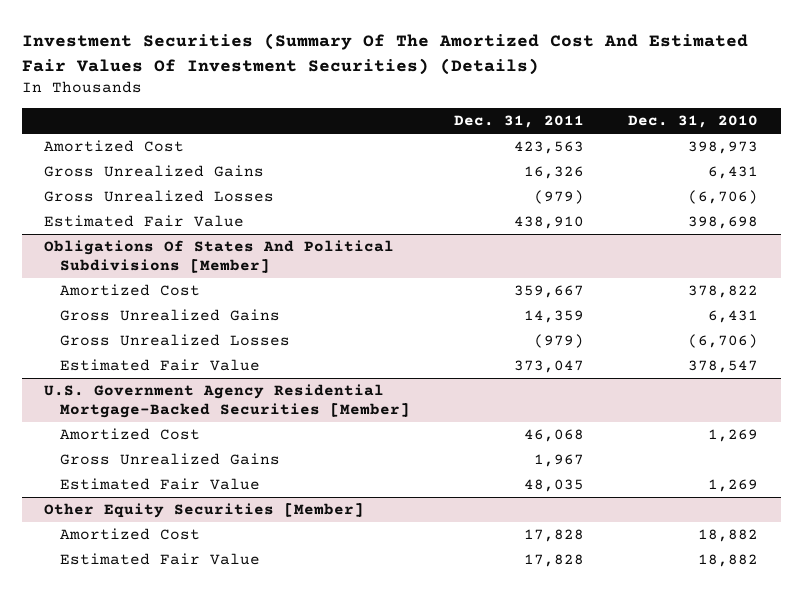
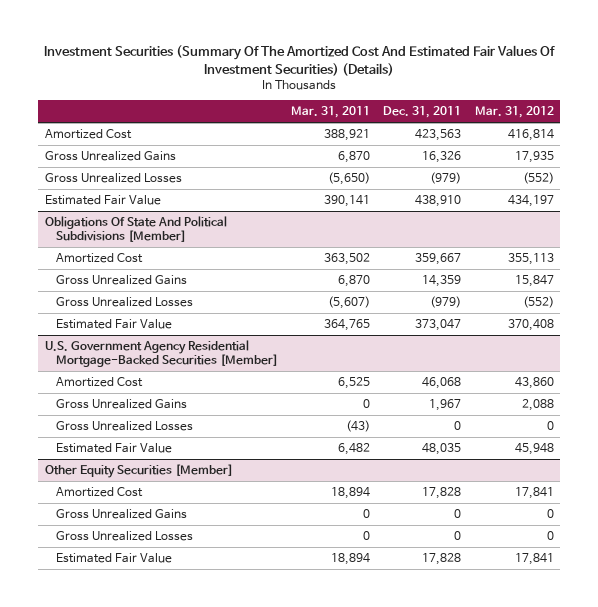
[628,115,759,129] Dec. 31, 2010 -> none
none -> [291,106,371,119] Mar. 31, 2011
none -> [474,106,554,119] Mar. 31, 2012
[43,240,394,274] Obligations Of States And Political Subdivisions [Member] -> [44,215,227,242] Obligations Of State And Political Subdivisions [Member]
none -> [55,420,193,431] Gross Unrealized Losses
none -> [55,508,187,519] Gross Unrealized Gains
none -> [55,530,193,541] Gross Unrealized Losses

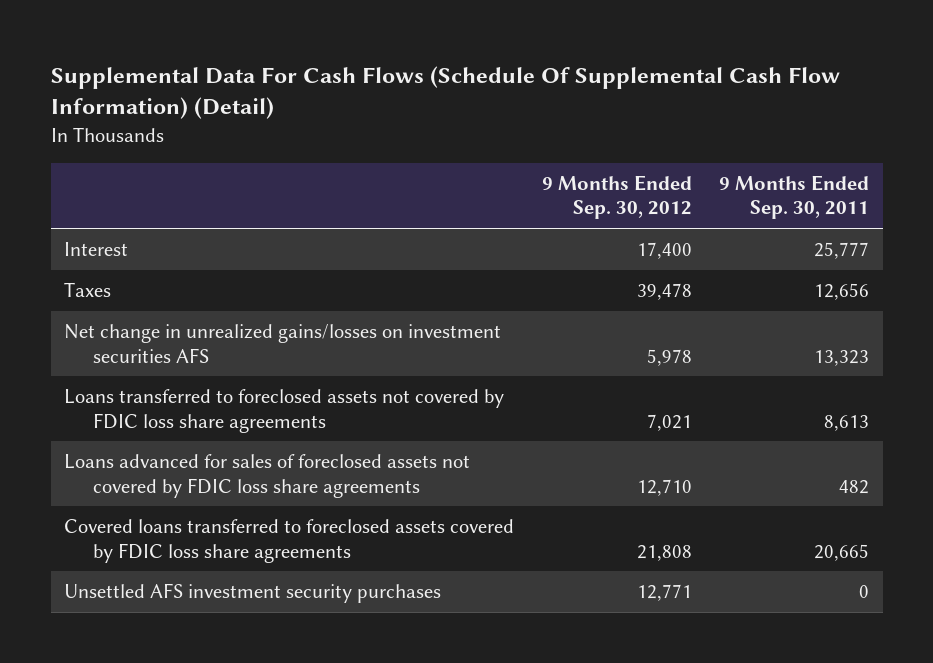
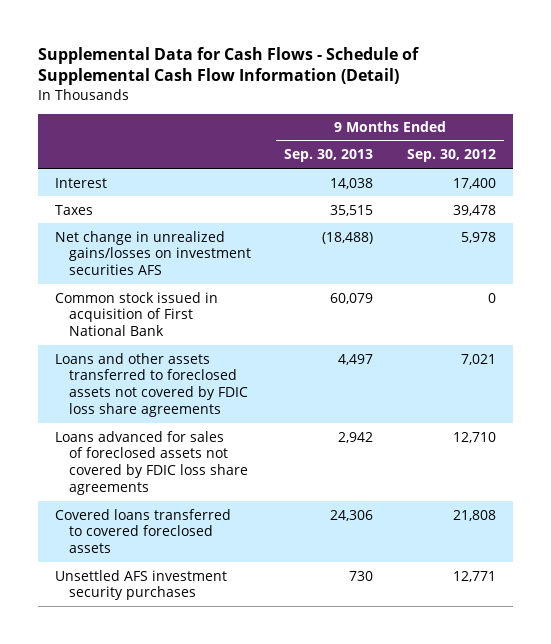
[50,65,840,120] Supplemental Data For Cash Flows (Schedule Of Supplemental Cash Flow Information) (Detail) -> [38,46,420,86] Supplemental Data for Cash Flows - Schedule of Supplemental Cash Flow Information (Detail)
[719,174,870,220] 9 Months Ended Sep. 30, 2011 -> none
none -> [284,149,374,163] Sep. 30, 2013
none -> [54,291,218,337] Common stock issued in acquisition of First National Bank
[64,389,505,433] Loans transferred to foreclosed assets not covered by FDIC loss share agreements -> [54,352,248,418] Loans and other assets transferred to foreclosed assets not covered by FDIC loss share agreements
[64,519,515,563] Covered loans transferred to foreclosed assets covered by FDIC loss share agreements -> [54,508,231,554] Covered loans transferred to covered foreclosed assets

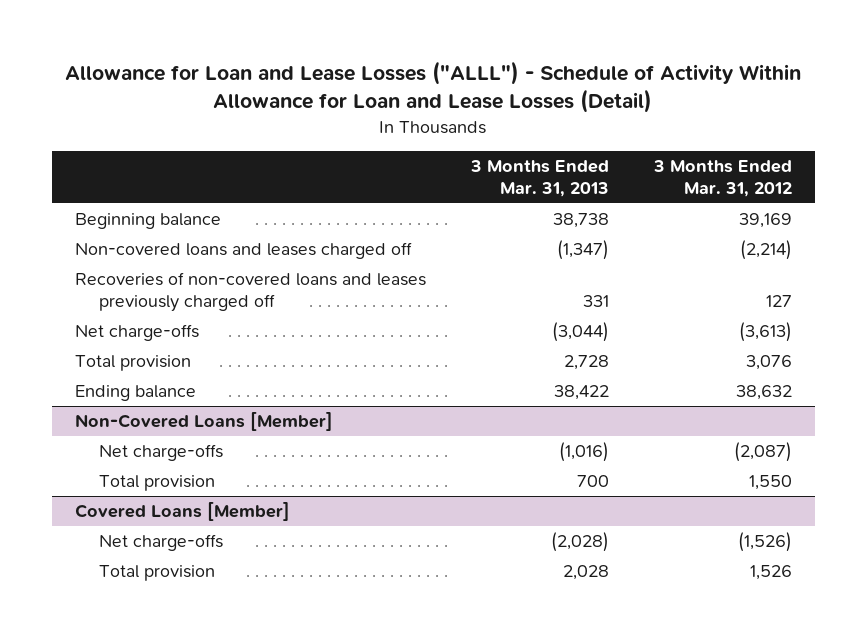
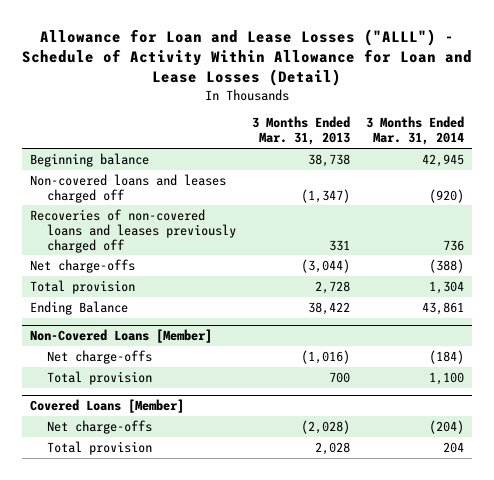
[652,159,792,197] 3 Months Ended Mar. 31, 2012 -> none
none -> [366,116,465,146] 3 Months Ended Mar. 31, 2014
[74,385,196,402] Ending balance -> [29,300,128,315] Ending Balance

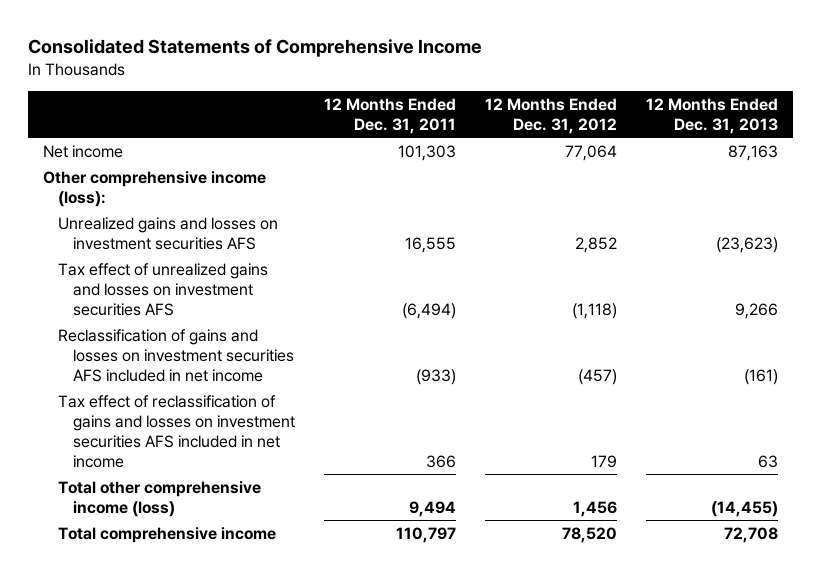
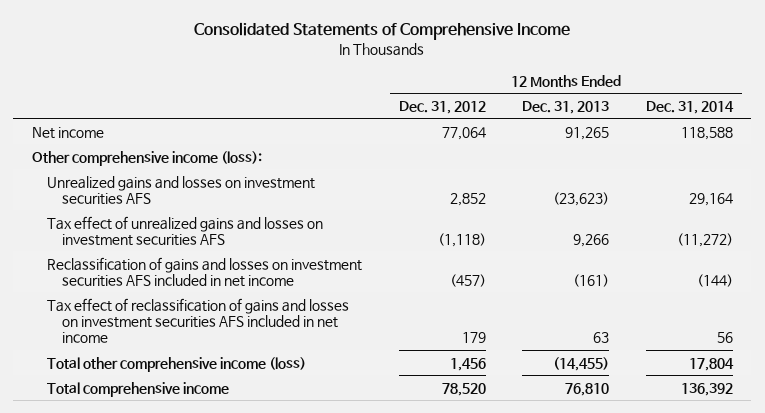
[323,97,456,135] 12 Months Ended Dec. 31, 2011 -> none
none -> [646,100,735,114] Dec. 31, 2014
[728,144,779,161] 87,163 -> [565,126,610,140] 91,265
[724,526,779,543] 72,708 -> [565,382,610,396] 76,810

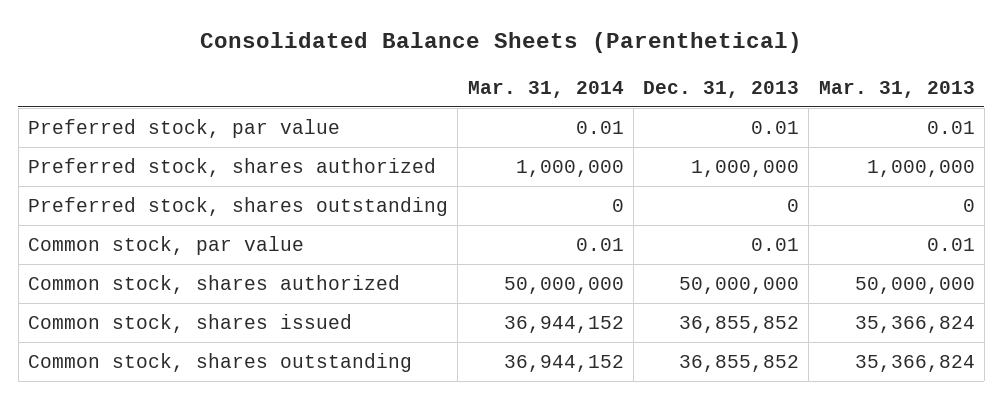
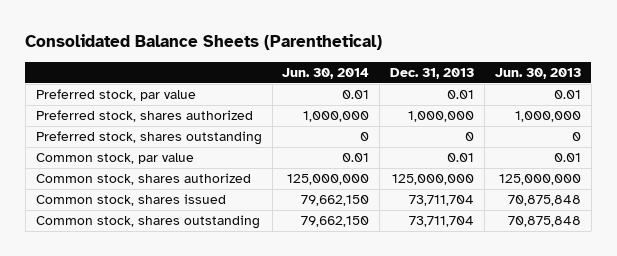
[467,80,624,98] Mar. 31, 2014 -> none
[818,80,975,98] Mar. 31, 2013 -> none
none -> [282,68,370,80] Jun. 30, 2014
none -> [494,68,581,80] Jun. 30, 2013
[679,276,800,294] 50,000,000 -> [392,174,475,186] 125,000,000
[679,315,800,333] 36,855,852 -> [409,195,475,207] 73,711,704
[679,354,800,372] 36,855,852 -> [409,216,475,228] 73,711,704

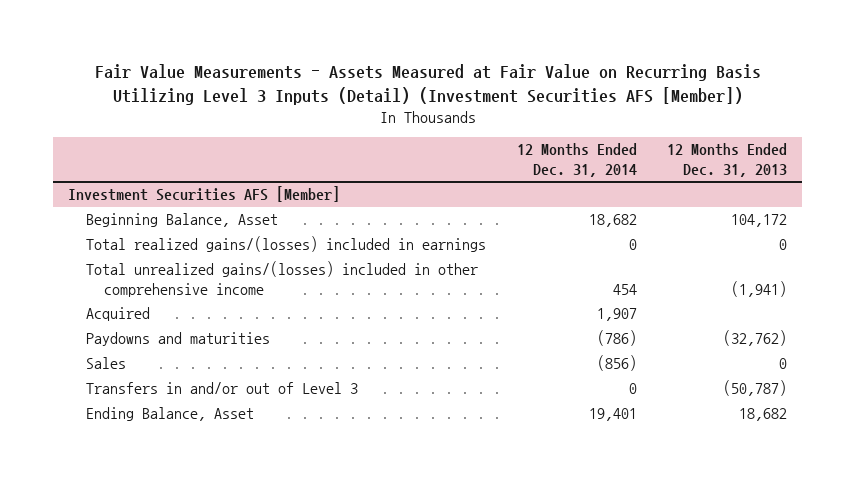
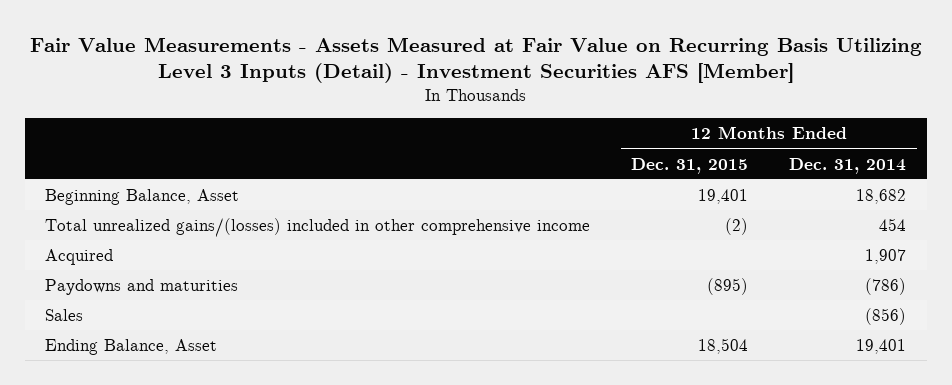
[94,63,761,105] Fair Value Measurements - Assets Measured at Fair Value on Recurring Basis Utilizing Level 3 Inputs (Detail) (Investment Securities AFS [Member]) -> [29,36,922,84] Fair Value Measurements - Assets Measured at Fair Value on Recurring Basis Utilizing Level 3 Inputs (Detail) - Investment Securities AFS [Member]
[667,143,788,177] 12 Months Ended Dec. 31, 2013 -> none
none -> [631,157,749,174] Dec. 31, 2015
[67,186,340,203] Investment Securities AFS [Member] -> none
[86,236,487,253] Total realized gains/(losses) included in earnings -> none
[86,382,359,395] Transfers in and/or out of Level 3 -> none

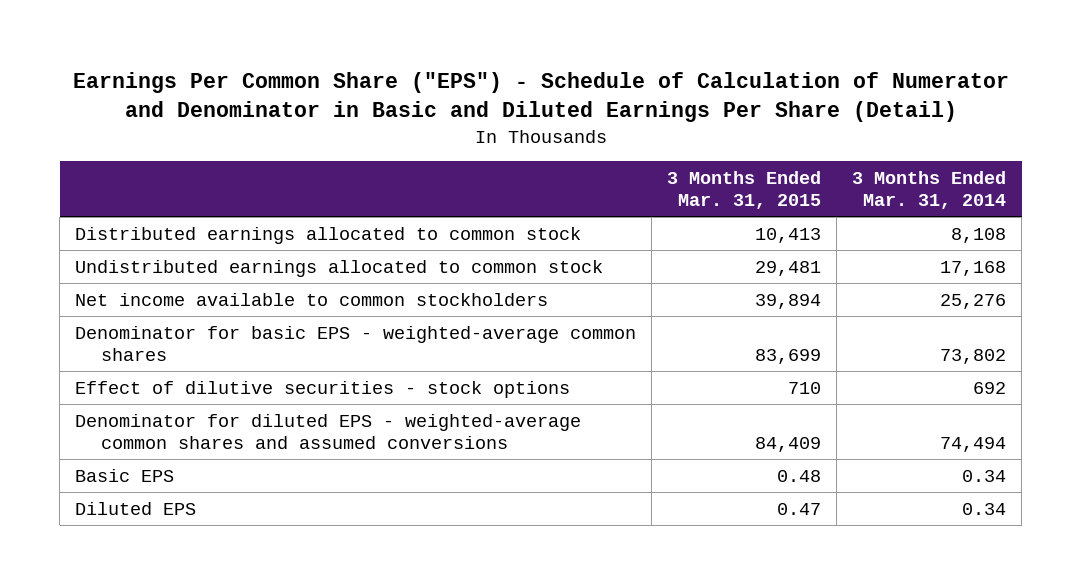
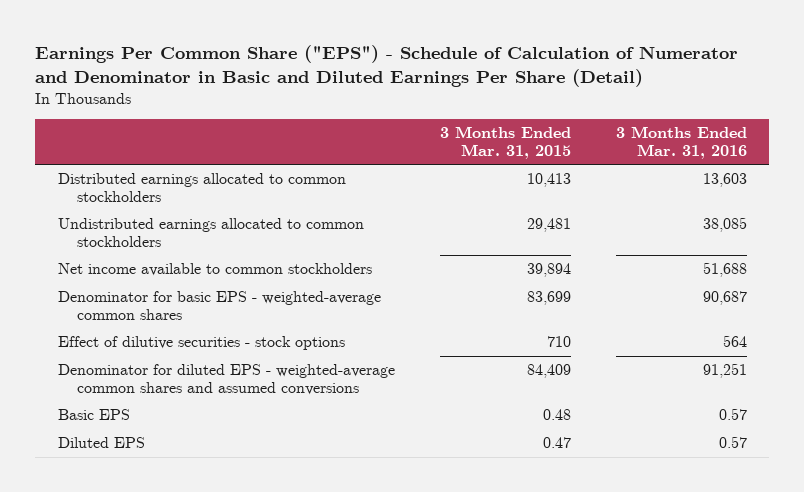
[852,170,1007,209] 3 Months Ended Mar. 31, 2014 -> none
none -> [615,125,747,159] 3 Months Ended Mar. 31, 2016
[75,226,582,244] Distributed earnings allocated to common stock -> [57,173,346,202] Distributed earnings allocated to common stockholders
[75,259,604,277] Undistributed earnings allocated to common stock -> [57,218,364,247] Undistributed earnings allocated to common stockholders

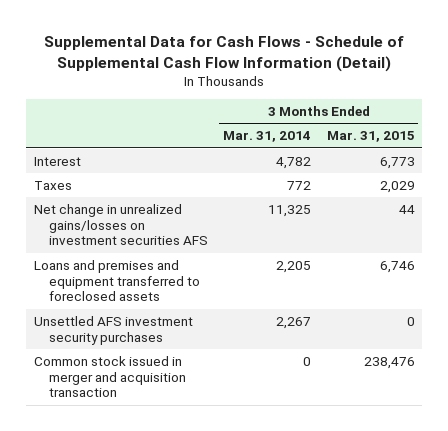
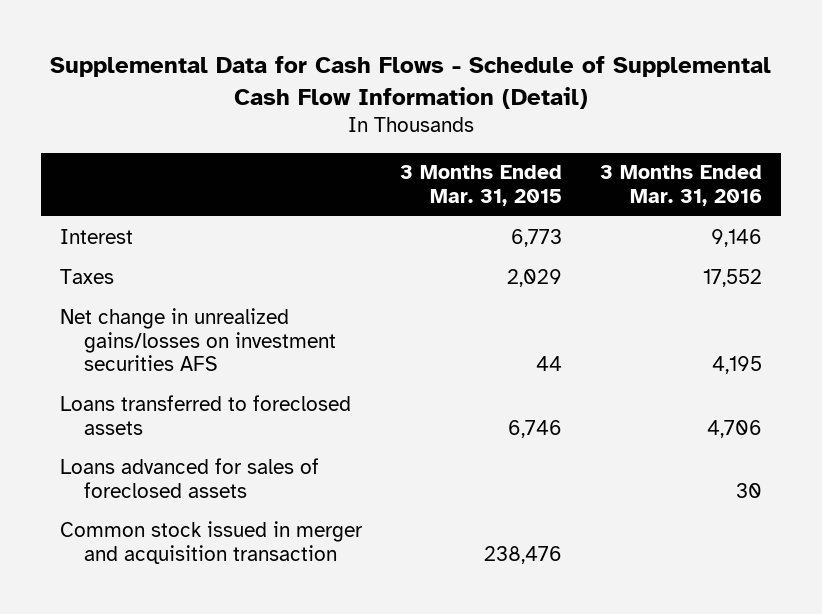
[223,131,312,143] Mar. 31, 2014 -> none
none -> [600,165,763,207] 3 Months Ended Mar. 31, 2016
[33,315,193,345] Unsettled AFS investment security purchases -> none
[33,259,200,302] Loans and premises and equipment transferred to foreclosed assets -> [60,394,352,435] Loans transferred to foreclosed assets
none -> [60,457,320,498] Loans advanced for sales of foreclosed assets

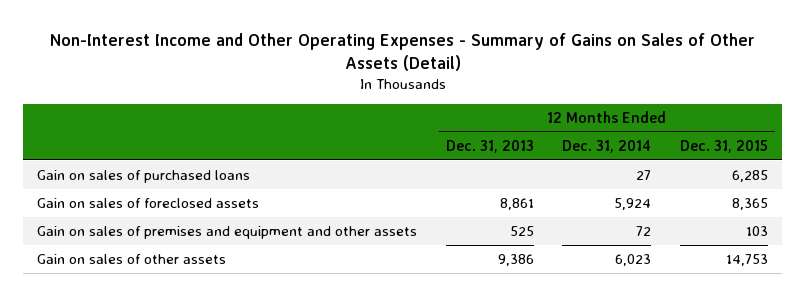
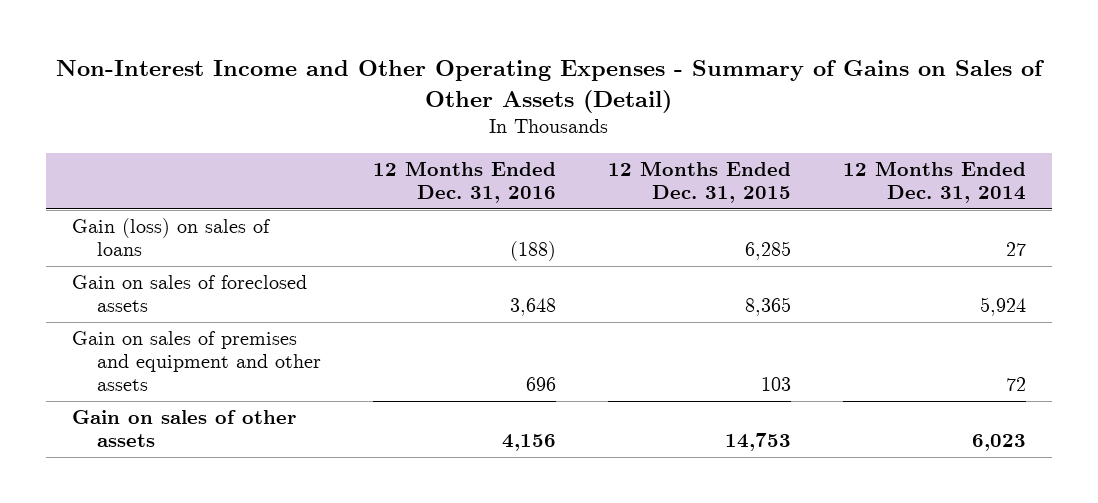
[445,139,534,153] Dec. 31, 2013 -> none
none -> [372,161,556,203] 12 Months Ended Dec. 31, 2016
[37,169,251,183] Gain on sales of purchased loans -> [71,218,271,257] Gain (loss) on sales of loans

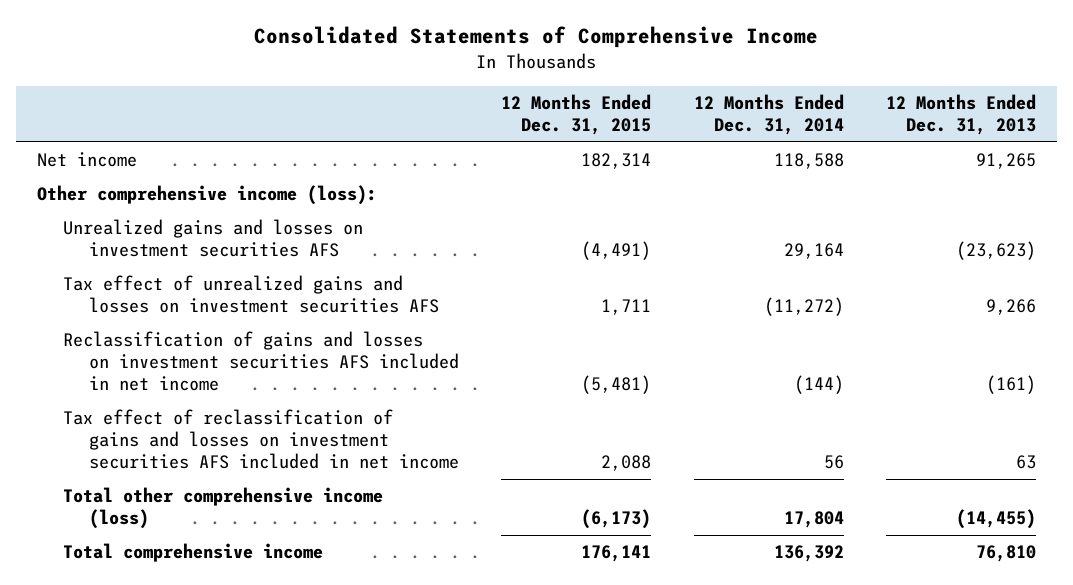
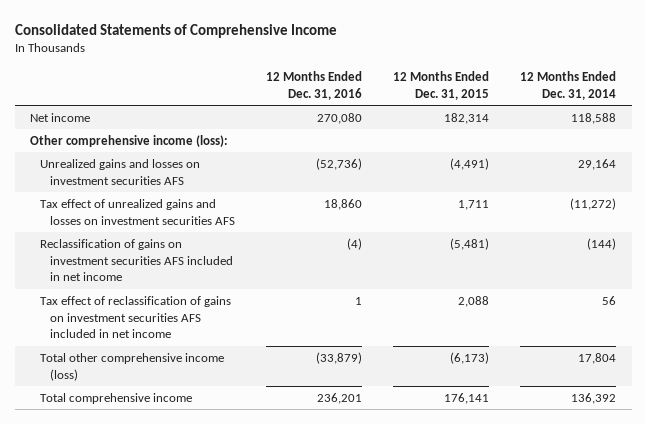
[886,93,1037,135] 12 Months Ended Dec. 31, 2013 -> none
none -> [266,70,363,100] 12 Months Ended Dec. 31, 2016
[62,331,459,392] Reclassification of gains and losses on investment securities AFS included in net income -> [40,238,234,282] Reclassification of gains on investment securities AFS included in net income
[62,409,459,470] Tax effect of reclassification of gains and losses on investment securities AFS included in net income -> [40,295,232,339] Tax effect of reclassification of gains on investment securities AFS included in net income

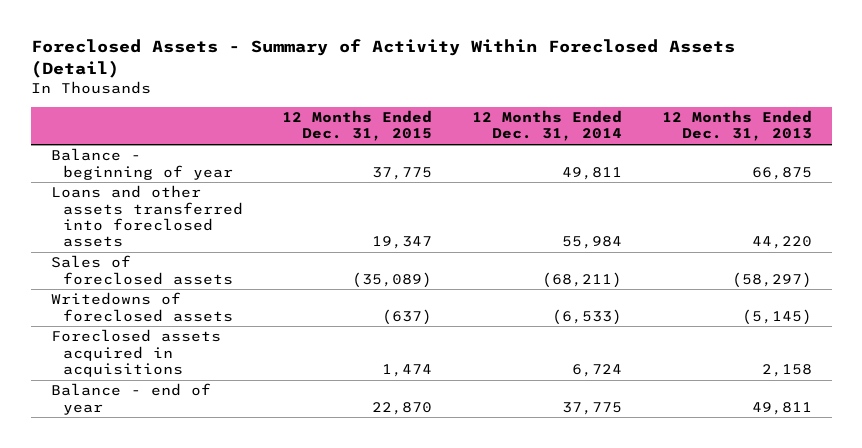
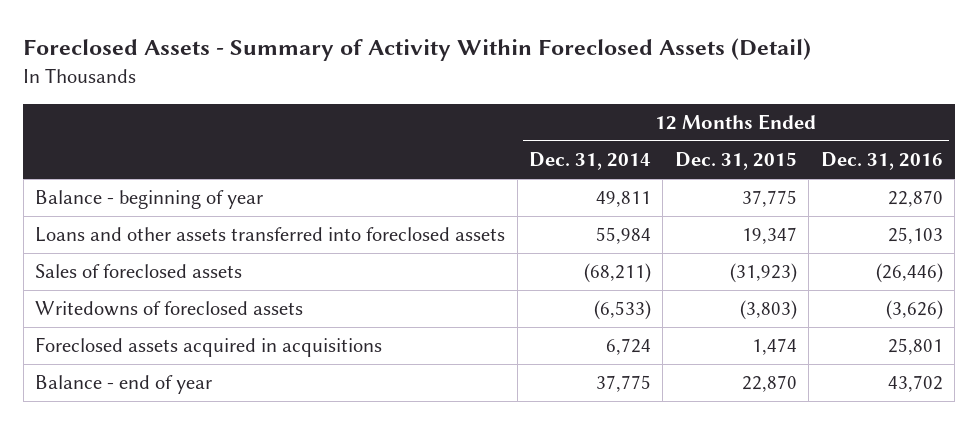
[661,110,812,142] 12 Months Ended Dec. 31, 2013 -> none
none -> [820,152,943,171] Dec. 31, 2016
[352,271,433,288] (35,089) -> [729,263,797,284] (31,923)
[382,308,433,325] (637) -> [739,300,797,321] (3,803)

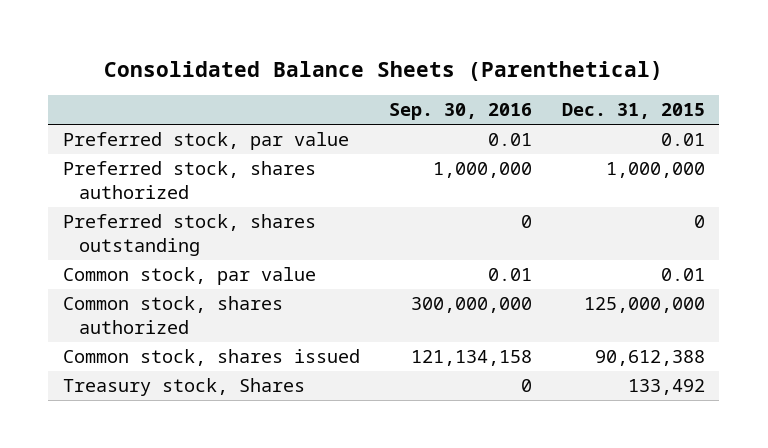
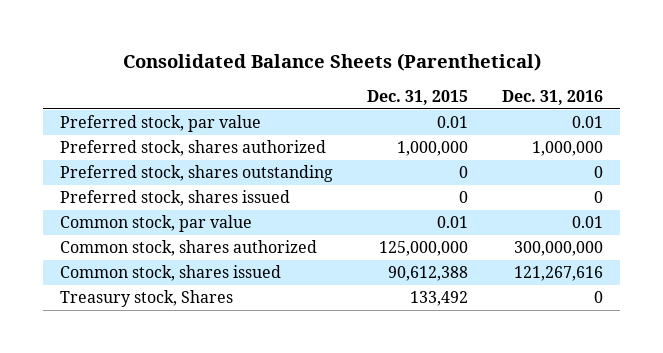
[389,103,533,121] Sep. 30, 2016 -> none
none -> [501,89,603,105] Dec. 31, 2016
none -> [60,190,291,207] Preferred stock, shares issued

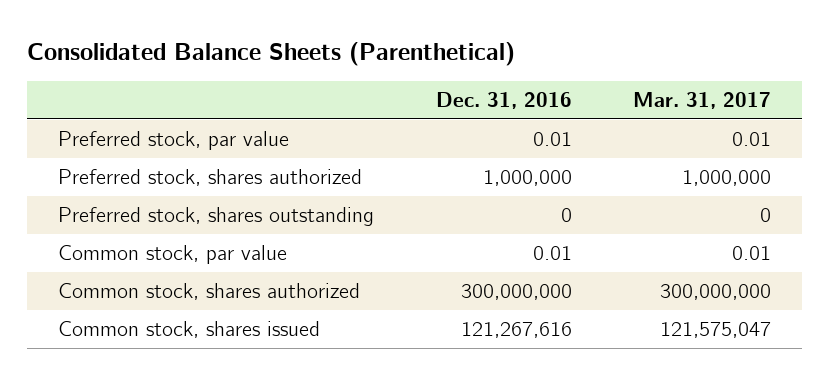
[367,89,469,105] Dec. 31, 2015 -> none
none -> [633,91,772,109] Mar. 31, 2017
[60,190,291,207] Preferred stock, shares issued -> none
[60,290,234,308] Treasury stock, Shares -> none

